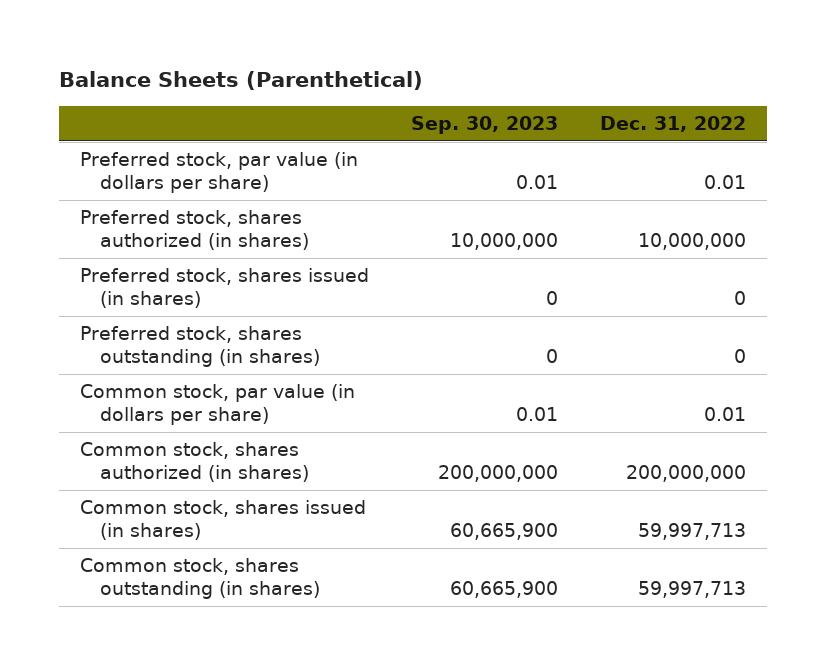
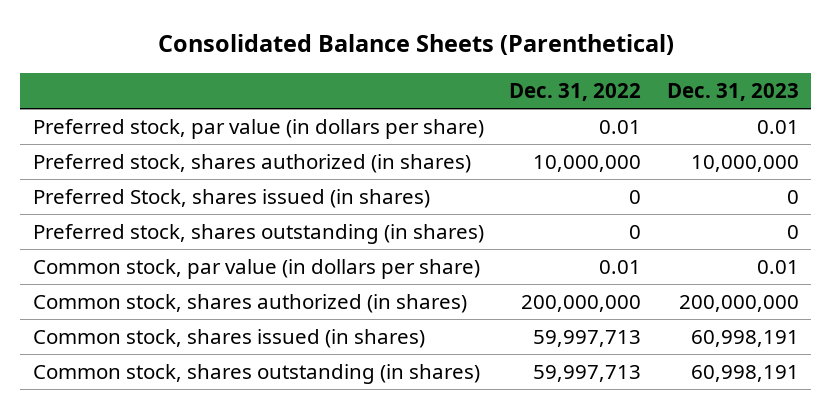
[59,71,424,91] Balance Sheets (Parenthetical) -> [157,34,674,56] Consolidated Balance Sheets (Parenthetical)
[411,115,559,134] Sep. 30, 2023 -> none
none -> [666,82,799,101] Dec. 31, 2023
[80,268,370,309] Preferred stock, shares issued (in shares) -> [33,189,431,209] Preferred Stock, shares issued (in shares)

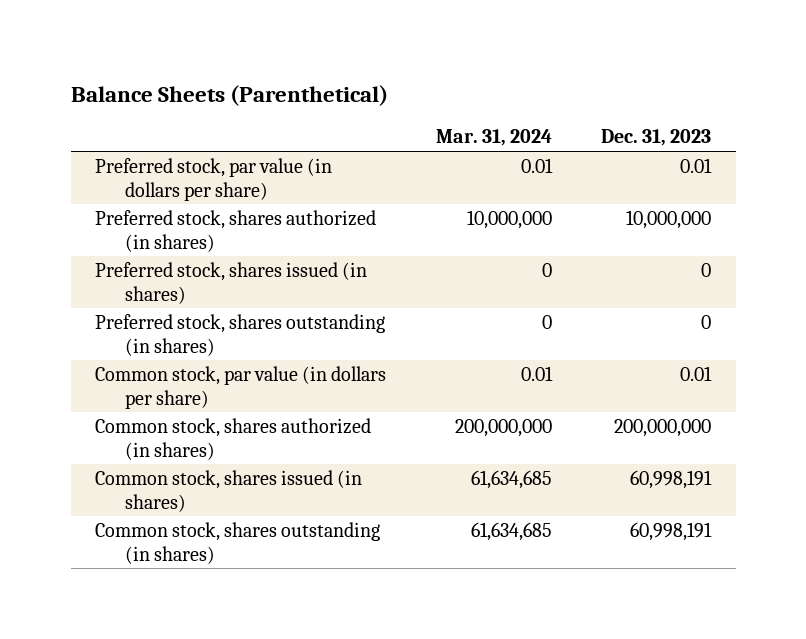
[157,34,674,56] Consolidated Balance Sheets (Parenthetical) -> [70,84,388,106] Balance Sheets (Parenthetical)
[509,82,642,101] Dec. 31, 2022 -> none
none -> [435,129,552,147] Mar. 31, 2024
[33,189,431,209] Preferred Stock, shares issued (in shares) -> [95,262,368,304] Preferred stock, shares issued (in shares)

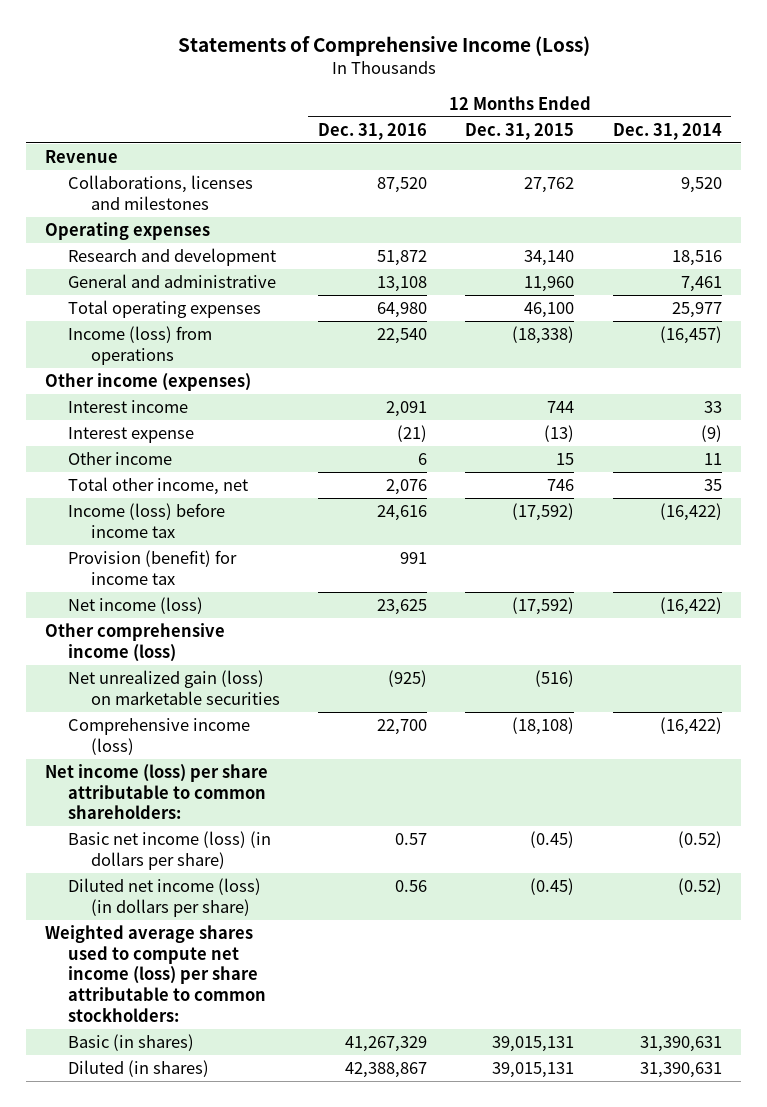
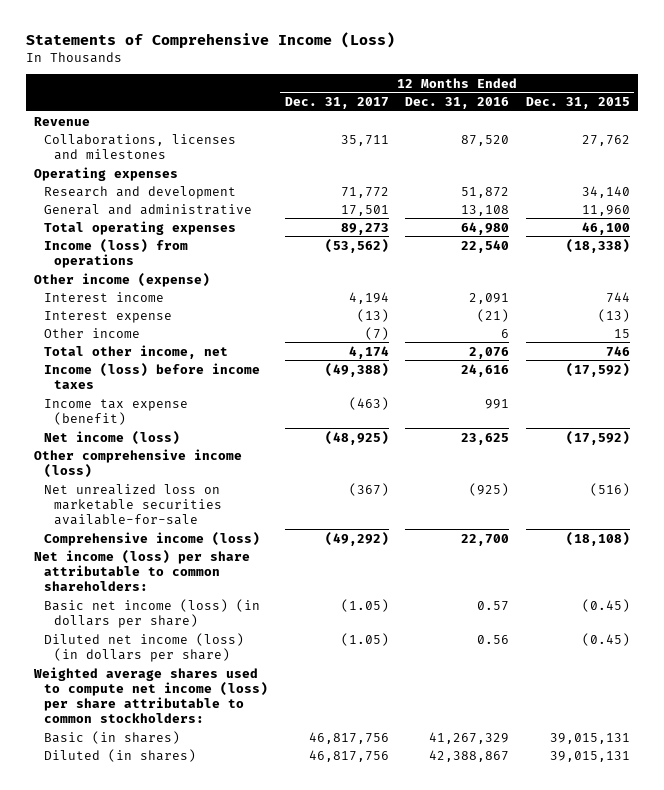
[612,122,722,140] Dec. 31, 2014 -> none
none -> [284,97,389,110] Dec. 31, 2017
[45,372,252,391] Other income (expenses) -> [33,272,210,287] Other income (expense)
[67,502,225,538] Income (loss) before income tax -> [44,362,261,389] Income (loss) before income taxes
[67,549,237,585] Provision (benefit) for income tax -> [44,398,189,425] Income tax expense (benefit)
[67,669,280,705] Net unrealized gain (loss) on marketable securities -> [44,483,223,526] Net unrealized loss on marketable securities available-for-sale

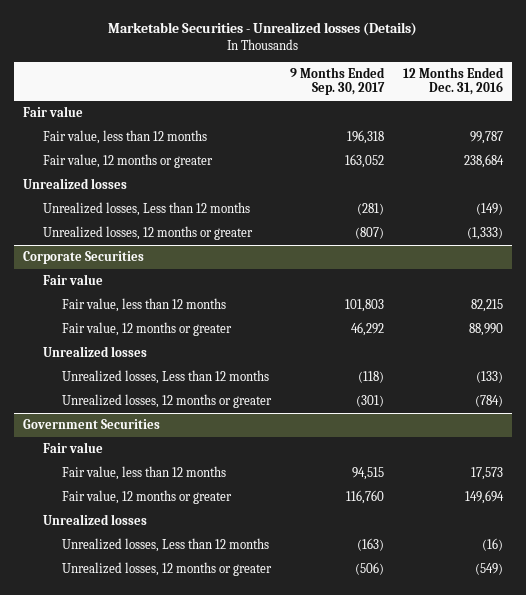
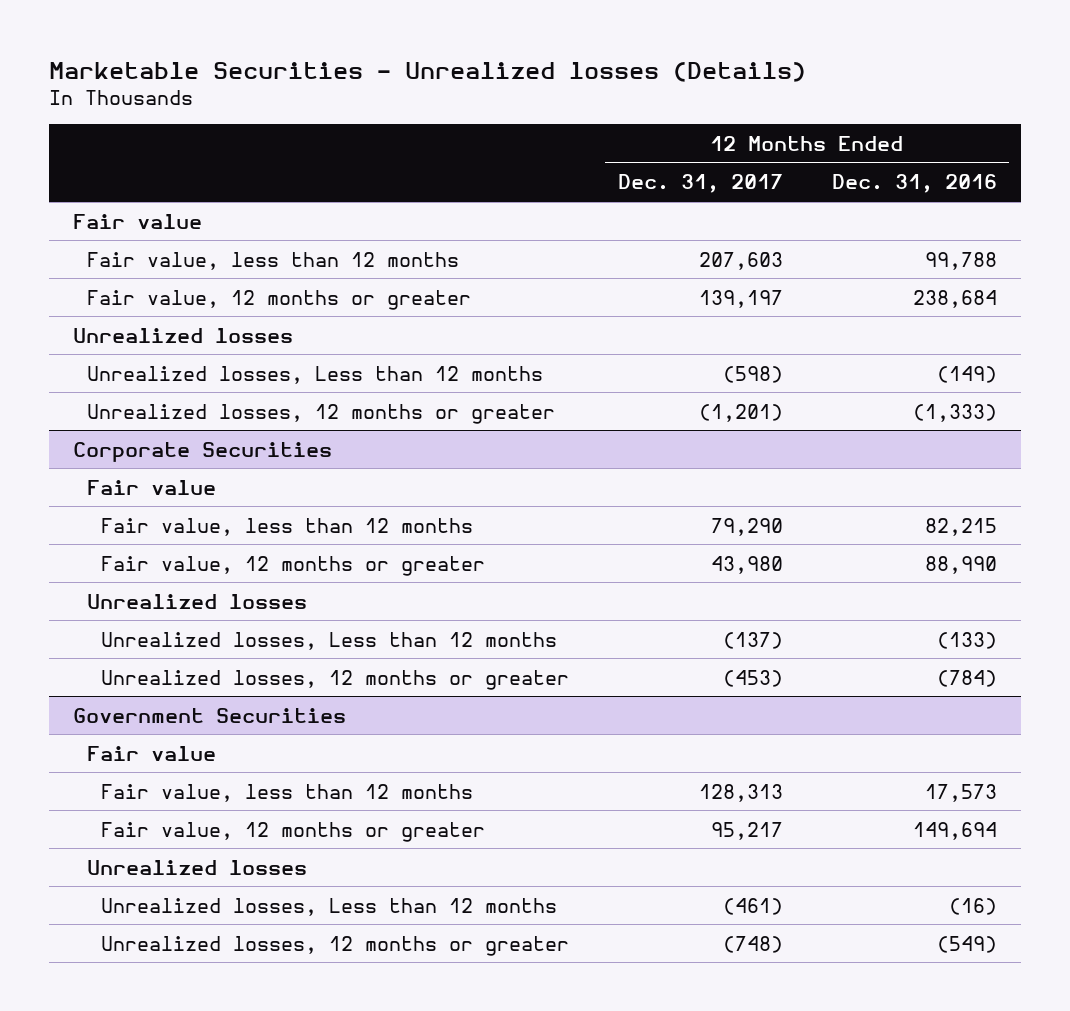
[289,67,385,96] 9 Months Ended Sep. 30, 2017 -> none
none -> [617,174,783,194] Dec. 31, 2017
[469,131,503,145] 99,787 -> [924,251,997,270] 99,788

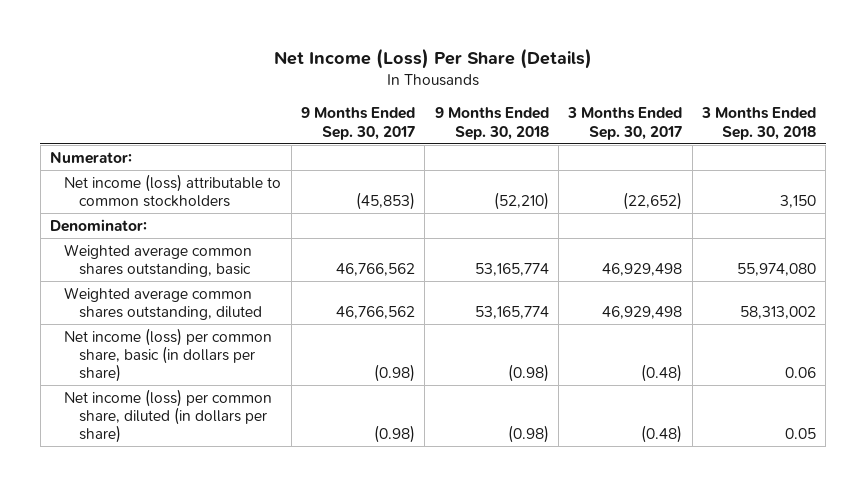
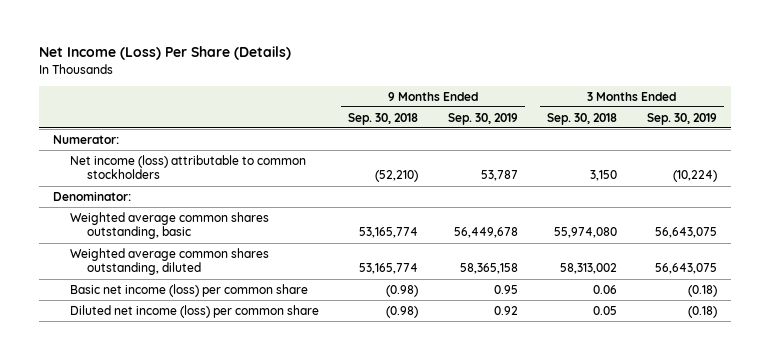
[301,107,416,140] 9 Months Ended Sep. 30, 2017 -> none
[567,107,683,140] 3 Months Ended Sep. 30, 2017 -> none
none -> [447,112,518,125] Sep. 30, 2019
none -> [646,112,717,125] Sep. 30, 2019
[64,327,273,383] Net income (loss) per common share, basic (in dollars per share) -> [69,283,308,297] Basic net income (loss) per common share
[64,388,273,444] Net income (loss) per common share, diluted (in dollars per share) -> [69,304,319,318] Diluted net income (loss) per common share

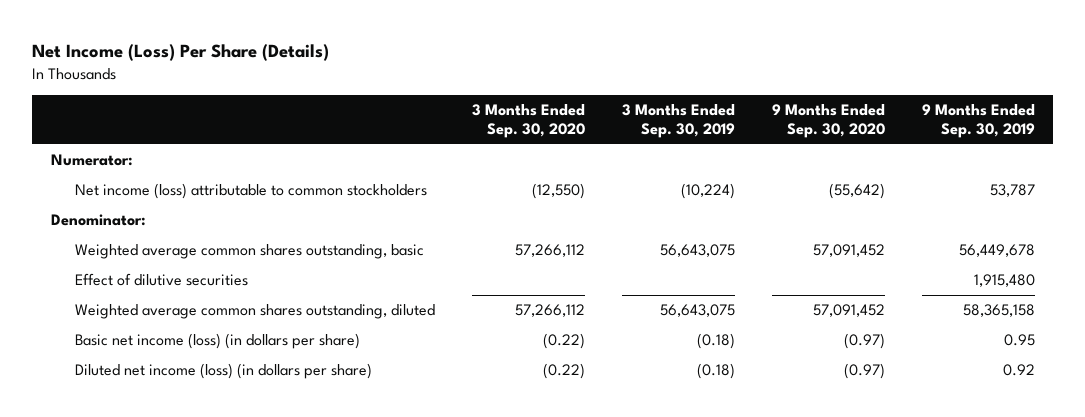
[348,112,419,125] Sep. 30, 2018 -> none
[547,112,618,125] Sep. 30, 2018 -> none
none -> [471,104,585,138] 3 Months Ended Sep. 30, 2020
none -> [771,104,885,138] 9 Months Ended Sep. 30, 2020
none -> [74,273,248,287] Effect of dilutive securities
[69,283,308,297] Basic net income (loss) per common share -> [74,333,360,350] Basic net income (loss) (in dollars per share)
[69,304,319,318] Diluted net income (loss) per common share -> [74,363,372,380] Diluted net income (loss) (in dollars per share)

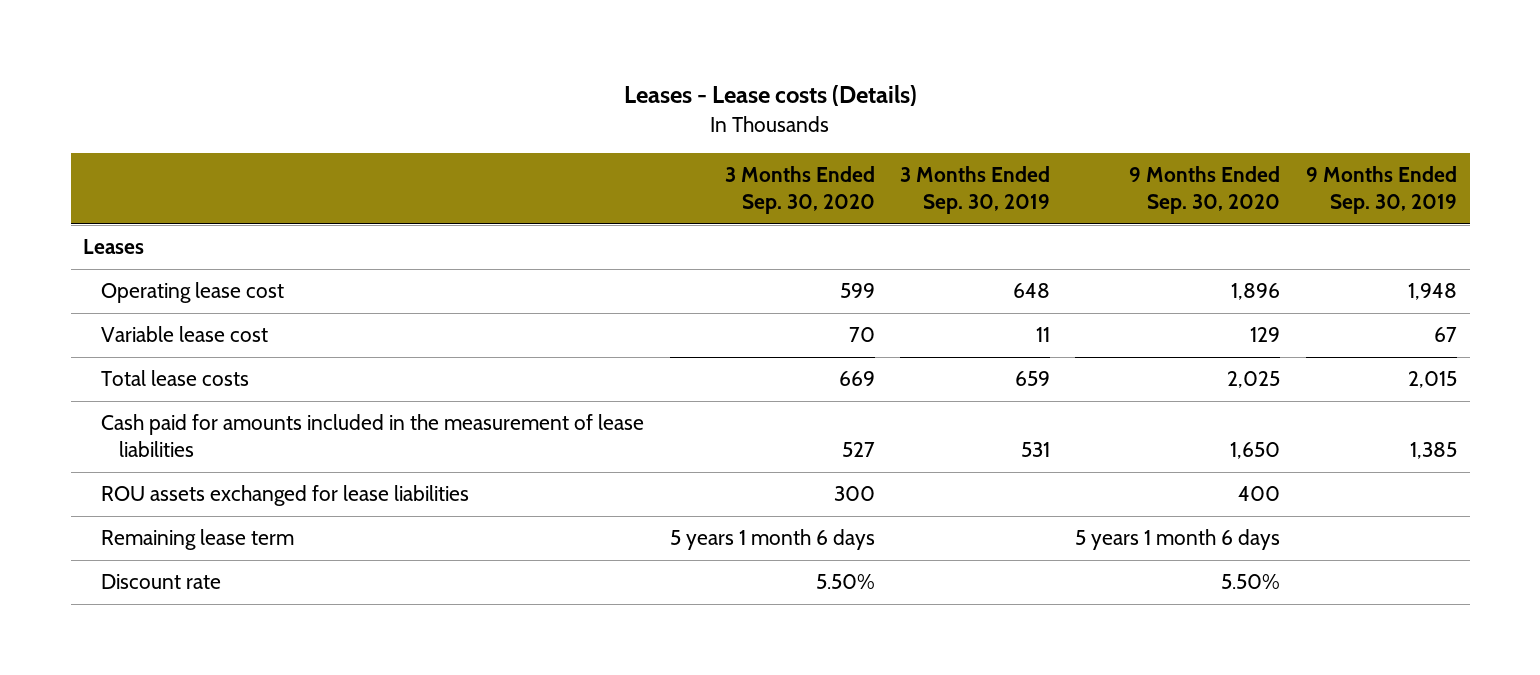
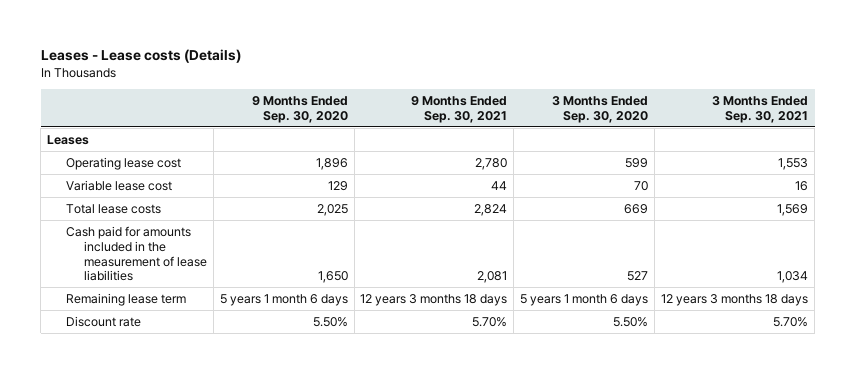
[900,165,1051,215] 3 Months Ended Sep. 30, 2019 -> none
[1305,165,1457,215] 9 Months Ended Sep. 30, 2019 -> none
none -> [411,95,508,123] 9 Months Ended Sep. 30, 2021
none -> [712,95,809,123] 3 Months Ended Sep. 30, 2021
[101,485,470,507] ROU assets exchanged for lease liabilities -> none

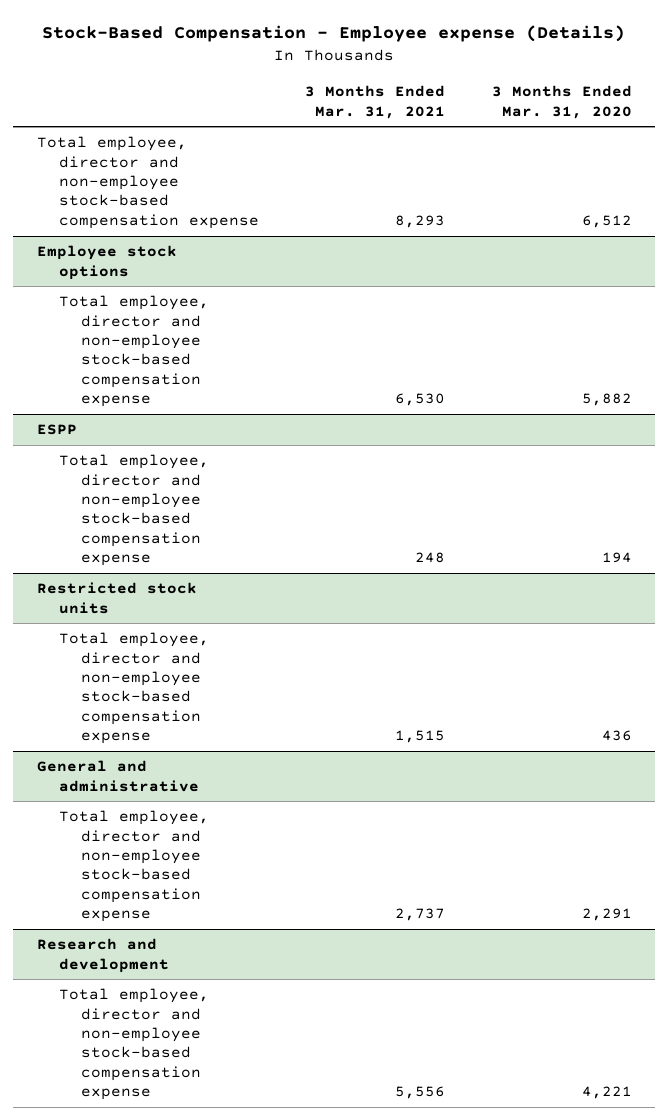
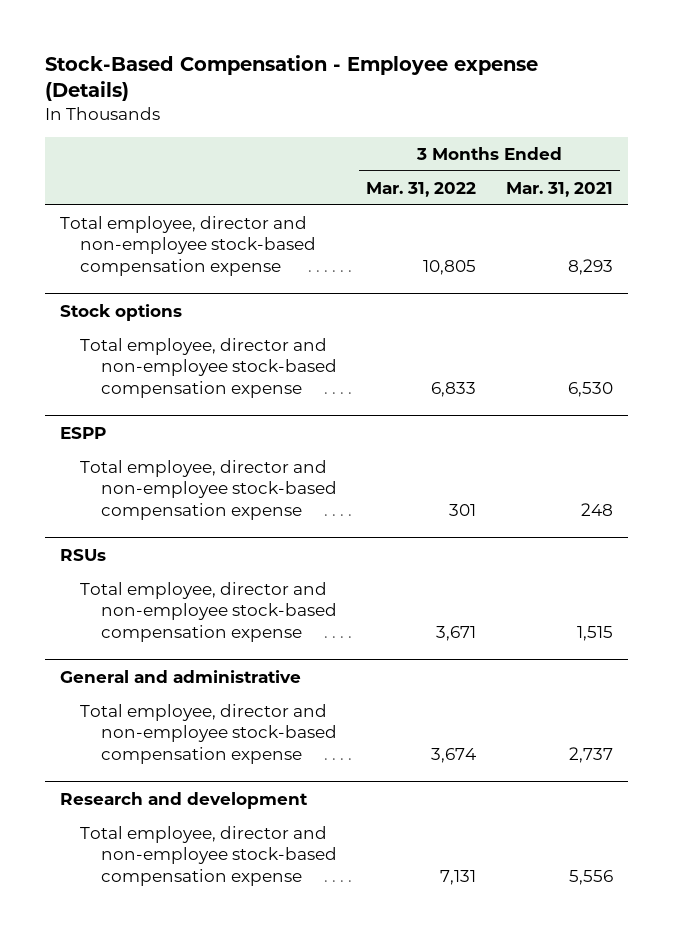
[492,85,633,119] 3 Months Ended Mar. 31, 2020 -> none
none -> [366,181,477,197] Mar. 31, 2022
[36,245,177,280] Employee stock options -> [60,303,183,321] Stock options
[36,582,197,614] Restricted stock units -> [60,548,107,561] RSUs

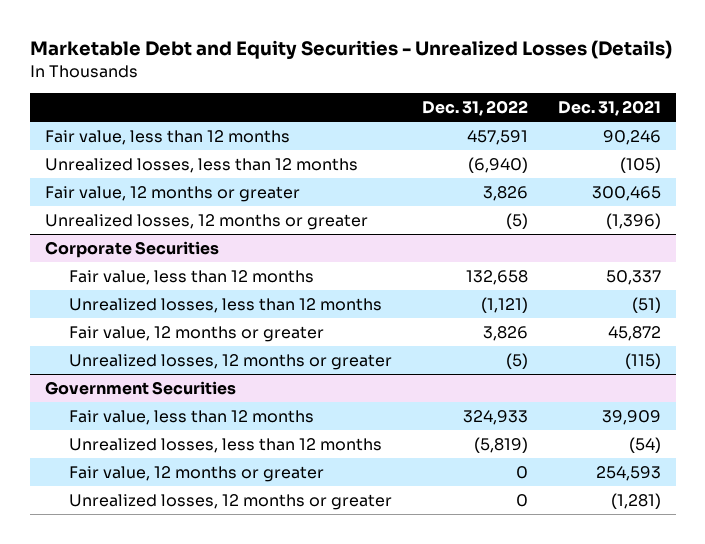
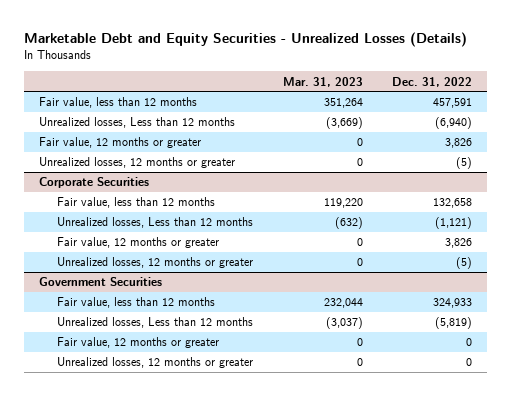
[557,100,661,117] Dec. 31, 2021 -> none
none -> [282,76,363,87] Mar. 31, 2023
[44,158,358,174] Unrealized losses, less than 12 months -> [38,117,235,129] Unrealized losses, Less than 12 months
[69,298,383,314] Unrealized losses, less than 12 months -> [57,217,254,229] Unrealized losses, Less than 12 months
[69,438,383,454] Unrealized losses, less than 12 months -> [57,317,254,329] Unrealized losses, Less than 12 months

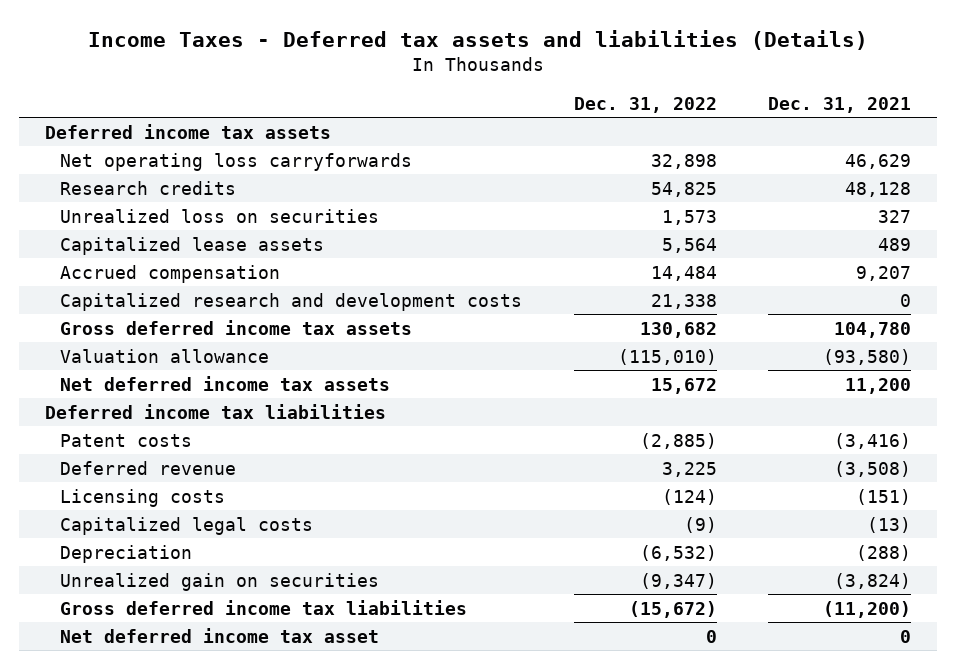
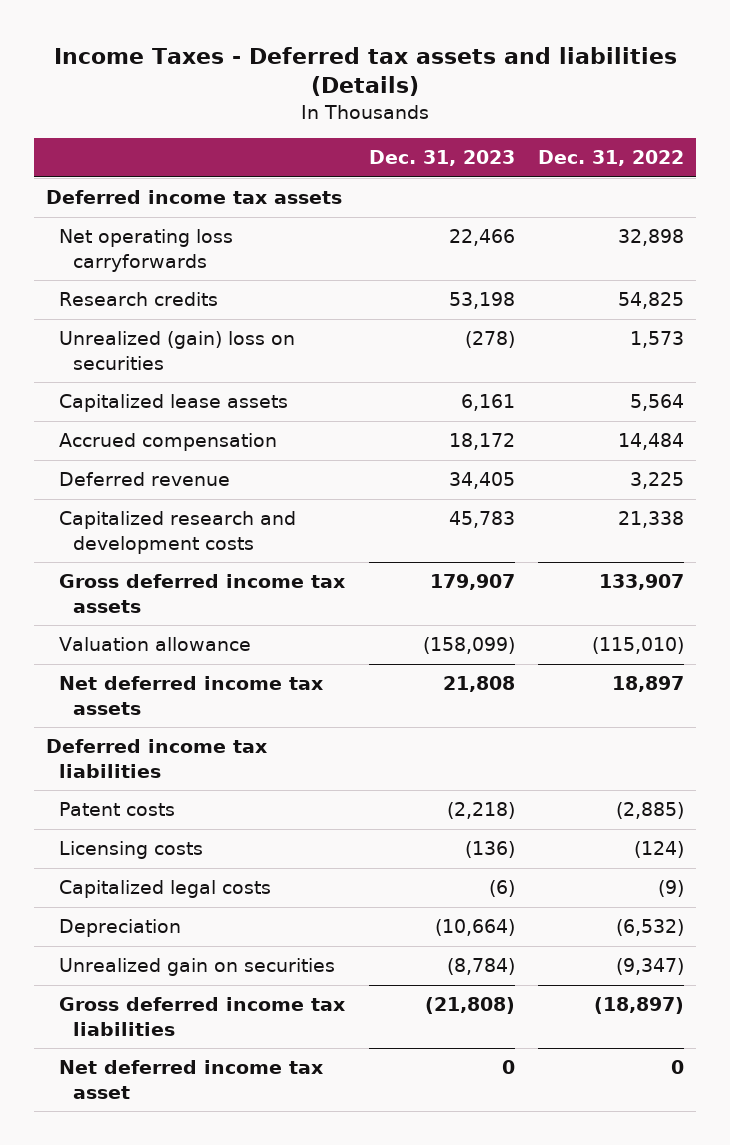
[768,96,912,113] Dec. 31, 2021 -> none
none -> [368,150,515,167] Dec. 31, 2023
[59,208,379,223] Unrealized loss on securities -> [59,331,296,370] Unrealized (gain) loss on securities
[59,460,236,475] Deferred revenue -> [59,472,231,487] Deferred revenue
[639,321,717,338] 130,682 -> [599,574,685,591] 133,907
[650,377,717,394] 15,672 -> [612,676,685,693] 18,897
[628,600,717,618] (15,672) -> [594,997,685,1015] (18,897)

